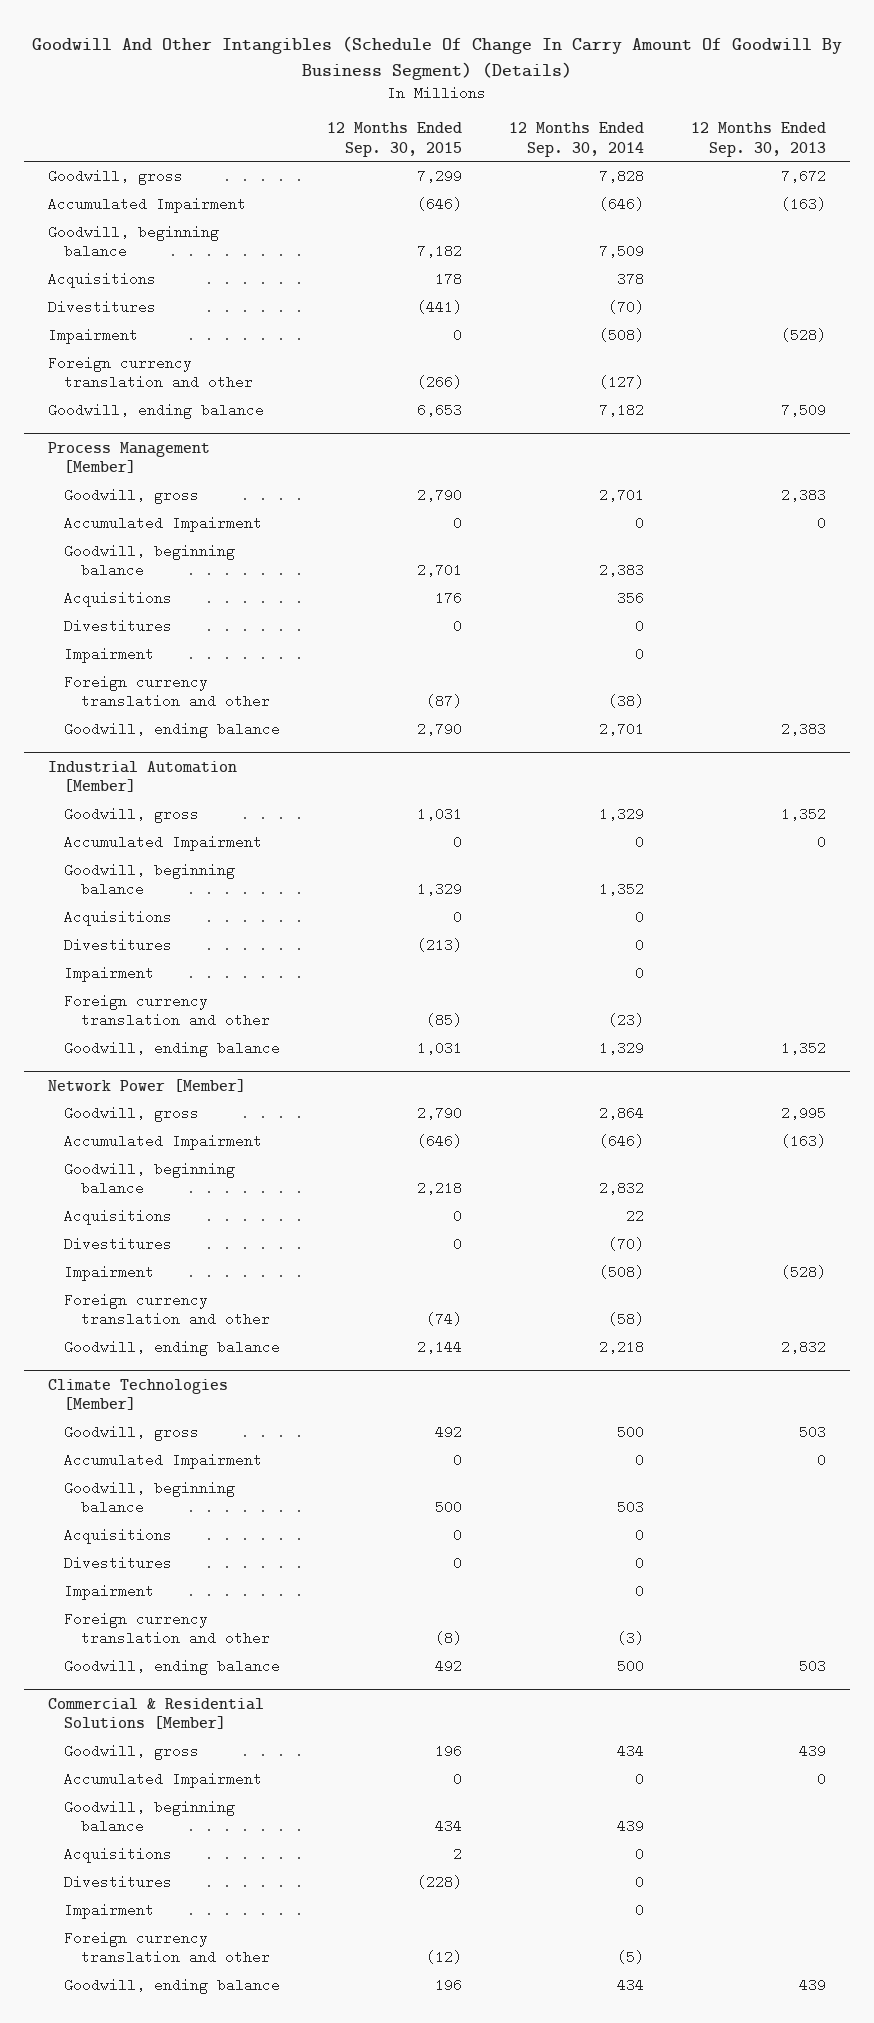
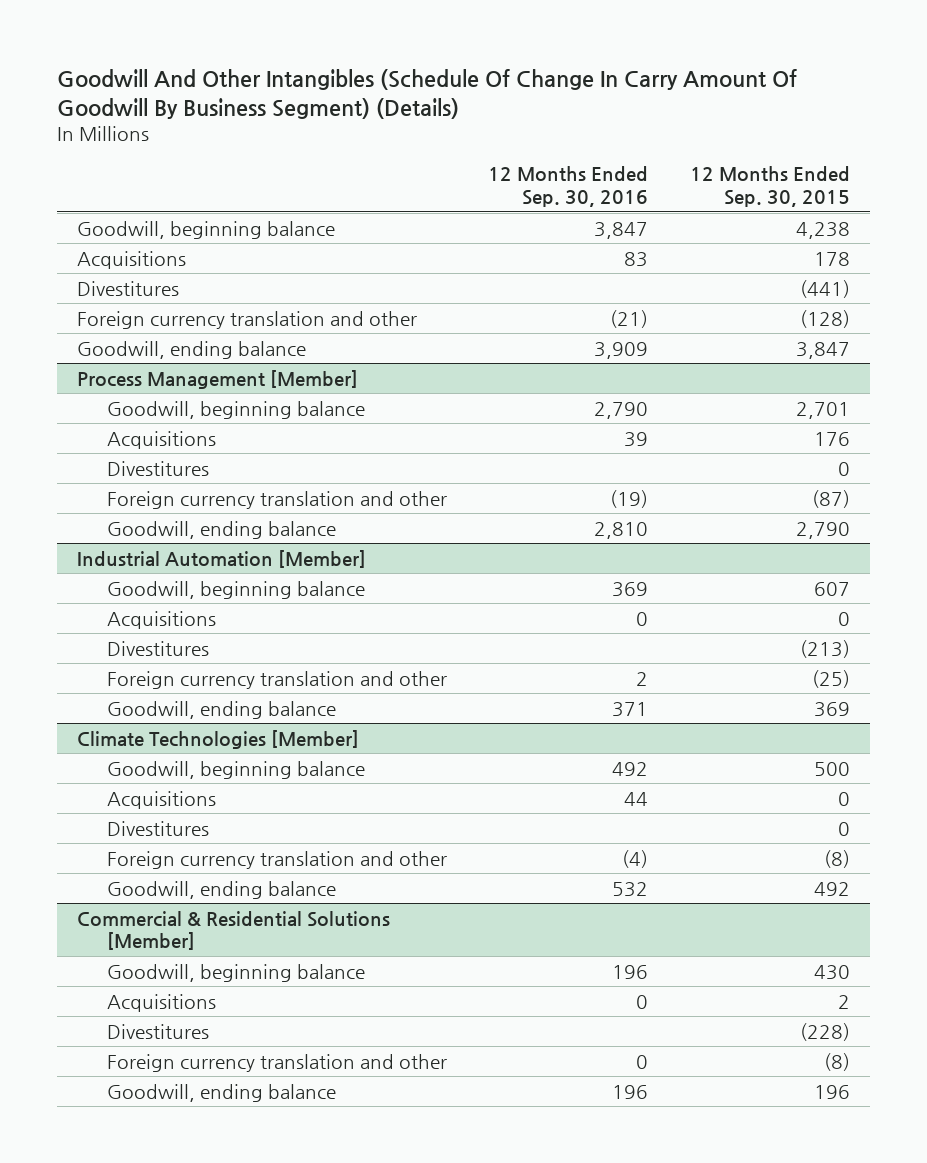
[509,122,645,157] 12 Months Ended Sep. 30, 2014 -> none
[691,122,827,157] 12 Months Ended Sep. 30, 2013 -> none
none -> [488,166,649,207] 12 Months Ended Sep. 30, 2016
[47,169,183,186] Goodwill, gross -> none
[47,197,246,214] Accumulated Impairment -> none
[417,244,463,259] 7,182 -> [795,221,850,239] 4,238
[47,328,138,345] Impairment -> none
[417,375,463,390] (266) -> [799,309,850,328] (128)
[417,403,463,418] 6,653 -> [795,341,850,359] 3,847
[64,488,200,505] Goodwill, gross -> none
[64,516,263,533] Accumulated Impairment -> none
[64,647,155,664] Impairment -> none
[64,807,200,824] Goodwill, gross -> none
[64,835,263,852] Accumulated Impairment -> none
[417,882,463,897] 1,329 -> [813,581,850,596] 607
[64,966,155,983] Impairment -> none
[47,1078,246,1092] Network Power [Member] -> none
[64,1106,200,1123] Goodwill, gross -> none
[64,1134,263,1151] Accumulated Impairment -> none
[64,1162,236,1196] Goodwill, beginning balance -> none
[64,1209,173,1226] Acquisitions -> none
[64,1237,173,1252] Divestitures -> none
[64,1265,155,1282] Impairment -> none
[64,1293,271,1327] Foreign currency translation and other -> none
[64,1340,281,1357] Goodwill, ending balance -> none
[426,1013,463,1028] (85) -> [811,669,850,688] (25)
[417,1041,463,1056] 1,031 -> [813,701,850,717] 369
[64,1425,200,1442] Goodwill, gross -> none
[64,1453,263,1470] Accumulated Impairment -> none
[64,1584,155,1601] Impairment -> none
[64,1744,200,1761] Goodwill, gross -> none
[64,1772,263,1789] Accumulated Impairment -> none
[435,1819,463,1834] 434 -> [813,964,850,980] 430
[64,1903,155,1920] Impairment -> none
[426,1950,463,1965] (12) -> [823,1052,850,1071] (8)

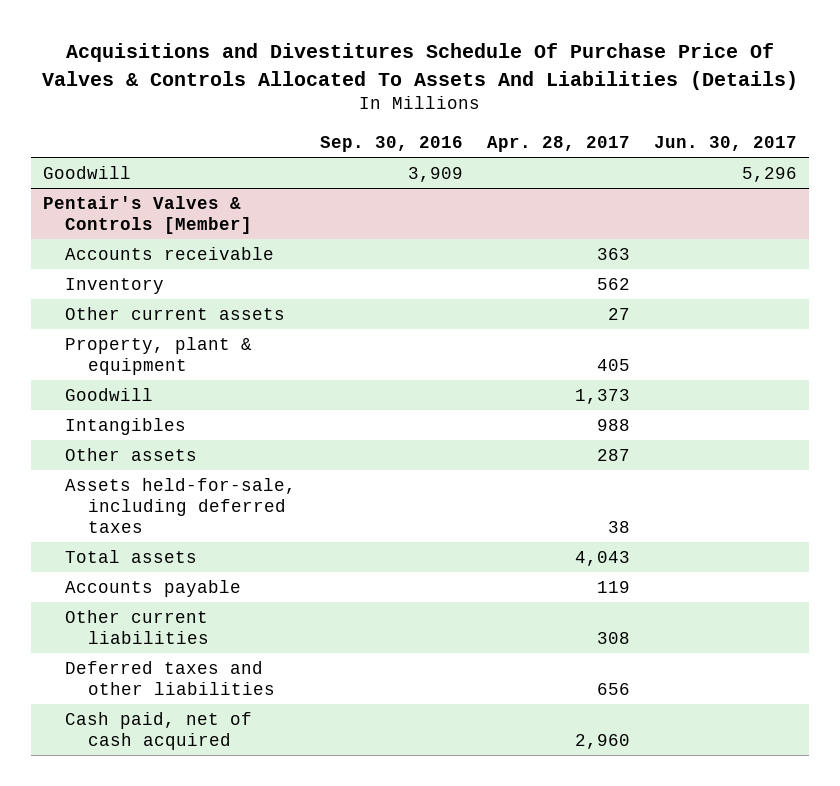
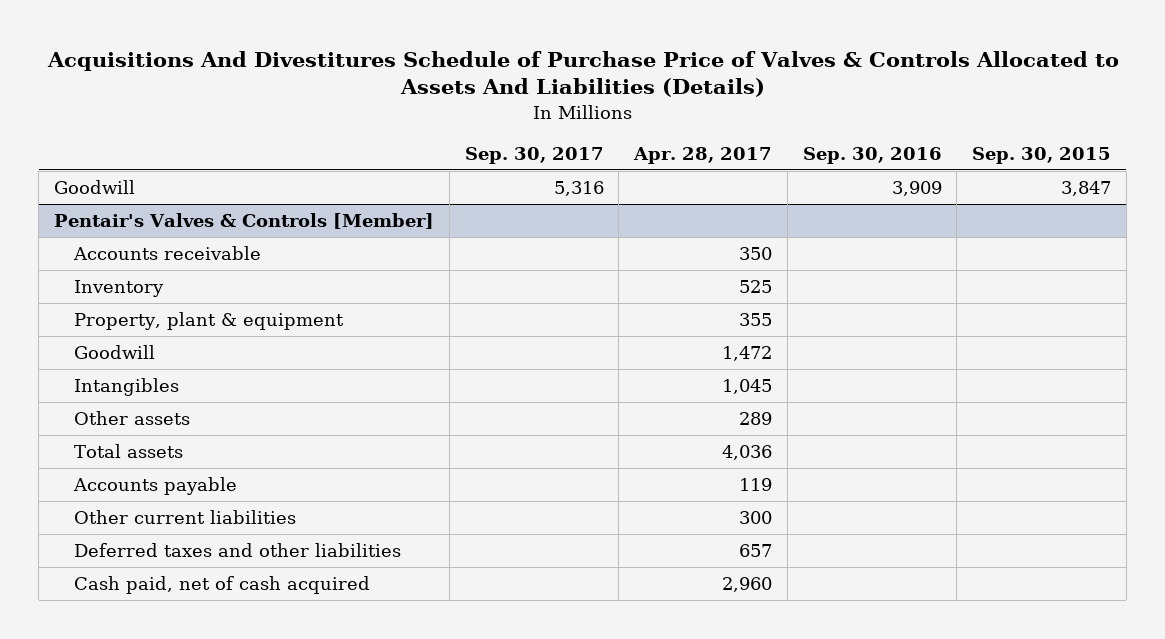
[42,43,799,90] Acquisitions and Divestitures Schedule Of Purchase Price Of Valves & Controls Allocated To Assets And Liabilities (Details) -> [46,50,1119,98] Acquisitions And Divestitures Schedule of Purchase Price of Valves & Controls Allocated to Assets And Liabilities (Details)
[654,135,798,151] Jun. 30, 2017 -> none
none -> [464,146,604,164] Sep. 30, 2017
none -> [972,146,1112,164] Sep. 30, 2015
[65,307,286,321] Other current assets -> none
[65,478,297,533] Assets held-for-sale, including deferred taxes -> none
[597,248,631,261] 363 -> [739,247,773,261] 350
[597,278,631,291] 562 -> [739,280,773,294] 525
[597,358,631,371] 405 -> [739,313,773,327] 355
[575,389,631,405] 1,373 -> [722,346,773,362] 1,472
[597,419,631,432] 988 -> [722,379,773,395] 1,045
[597,449,631,462] 287 -> [739,412,773,426] 289
[575,551,631,567] 4,043 -> [722,445,773,461] 4,036
[597,631,631,644] 308 -> [739,511,773,525] 300
[597,682,631,695] 656 -> [739,544,773,558] 657

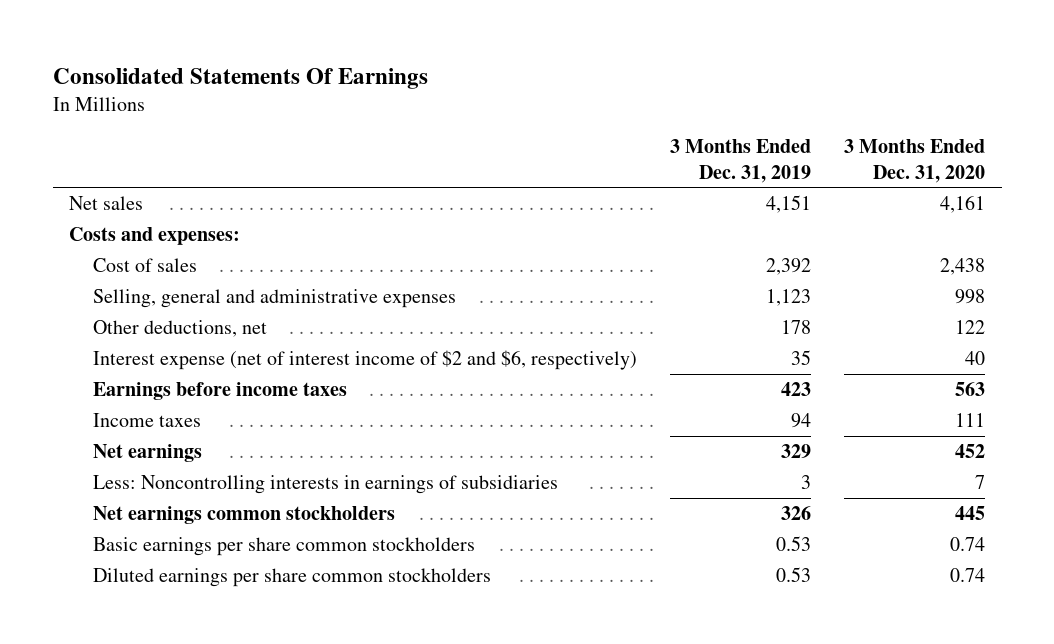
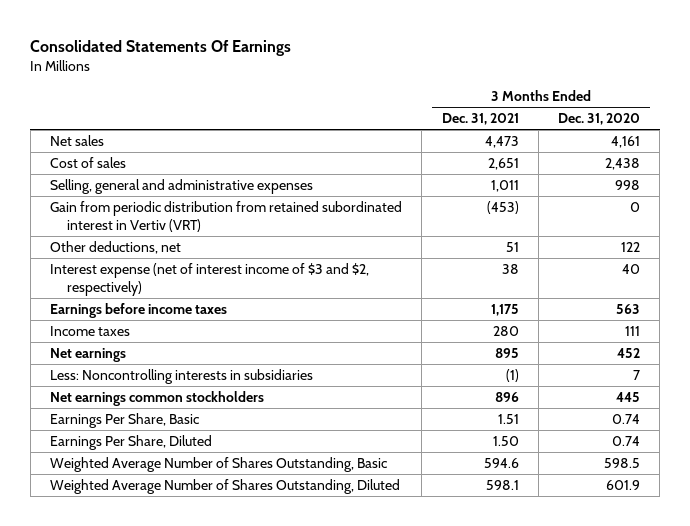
[670,138,812,183] 3 Months Ended Dec. 31, 2019 -> none
none -> [441,113,519,126] Dec. 31, 2021
[69,226,241,245] Costs and expenses: -> none
none -> [50,200,403,233] Gain from periodic distribution from retained subordinated interest in Vertiv (VRT)
[93,349,638,370] Interest expense (net of interest income of $2 and $6, respectively) -> [50,262,370,297] Interest expense (net of interest income of $3 and $2, respectively)
[93,474,559,494] Less: Noncontrolling interests in earnings of subsidiaries -> [50,368,314,384] Less: Noncontrolling interests in subsidiaries
[93,536,476,556] Basic earnings per share common stockholders -> [50,412,200,428] Earnings Per Share, Basic
[93,567,492,587] Diluted earnings per share common stockholders -> [50,434,213,450] Earnings Per Share, Diluted
none -> [50,456,388,472] Weighted Average Number of Shares Outstanding, Basic
none -> [50,478,401,494] Weighted Average Number of Shares Outstanding, Diluted

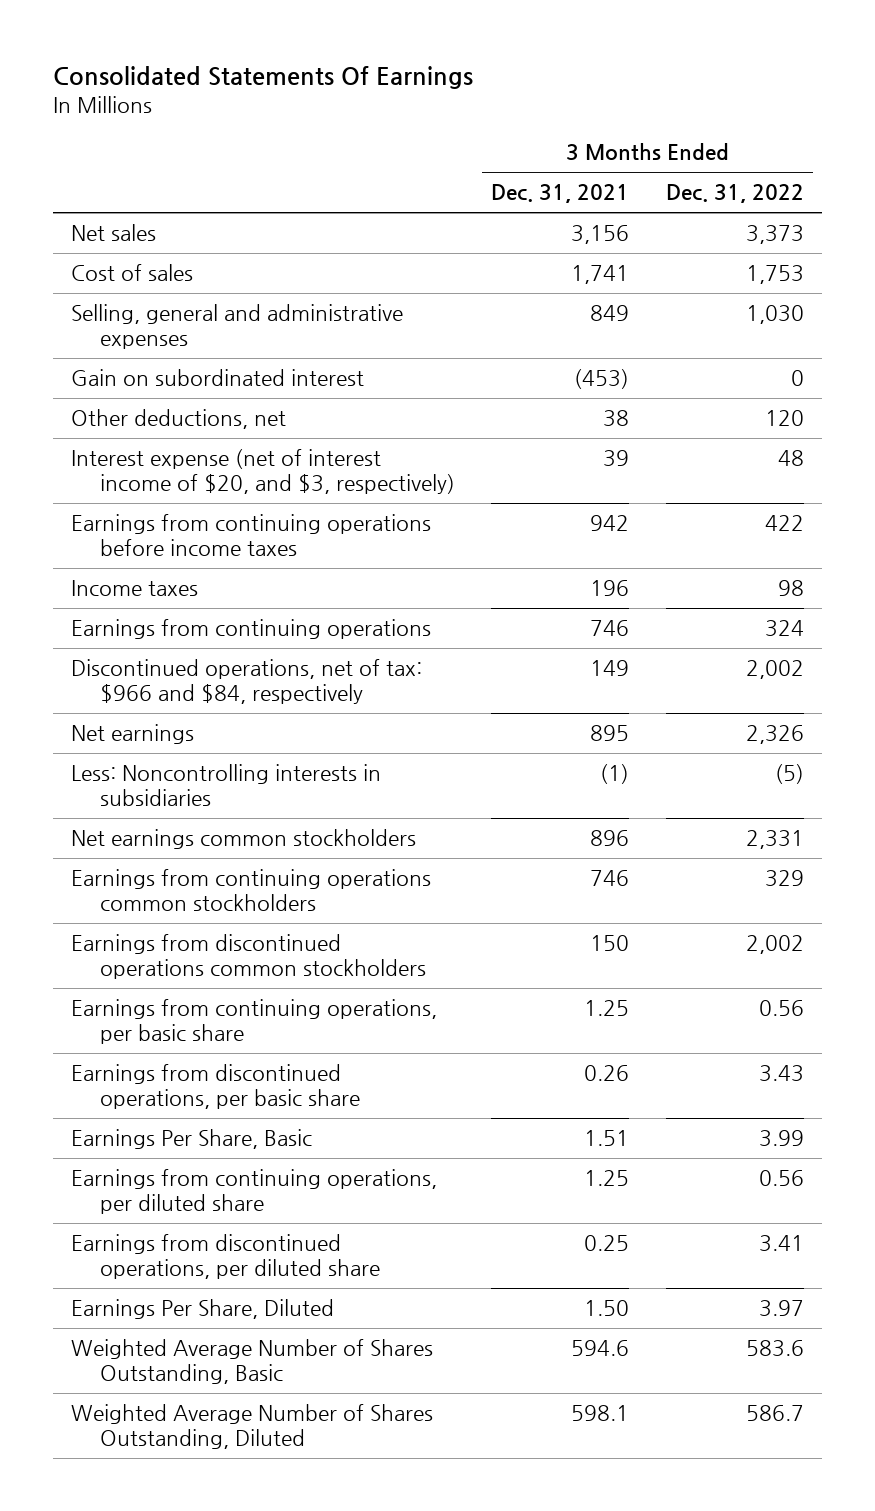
[558,113,641,126] Dec. 31, 2020 -> none
none -> [665,184,804,204] Dec. 31, 2022
[484,135,519,148] 4,473 -> [571,225,630,245] 3,156
[487,157,519,170] 2,651 -> [571,265,630,285] 1,741
[490,179,519,192] 1,011 -> [590,305,630,322] 849
[50,200,403,233] Gain from periodic distribution from retained subordinated interest in Vertiv (VRT) -> [70,369,364,387] Gain on subordinated interest
[505,241,519,252] 51 -> [603,410,630,428] 38
[50,262,370,297] Interest expense (net of interest income of $3 and $2, respectively) -> [70,449,456,494] Interest expense (net of interest income of $20, and $3, respectively)
[501,263,519,274] 38 -> [603,450,630,468] 39
[50,302,228,318] Earnings before income taxes -> [70,514,431,556] Earnings from continuing operations before income taxes
[490,303,519,316] 1,175 -> [590,515,630,532] 942
[492,325,519,336] 280 -> [590,580,630,597] 196
none -> [70,619,431,640] Earnings from continuing operations
none -> [70,659,422,704] Discontinued operations, net of tax: $966 and $84, respectively
none -> [70,869,431,911] Earnings from continuing operations common stockholders
none -> [70,934,427,979] Earnings from discontinued operations common stockholders
none -> [70,999,437,1044] Earnings from continuing operations, per basic share
none -> [70,1064,361,1109] Earnings from discontinued operations, per basic share
none -> [70,1169,437,1214] Earnings from continuing operations, per diluted share
none -> [70,1234,381,1279] Earnings from discontinued operations, per diluted share

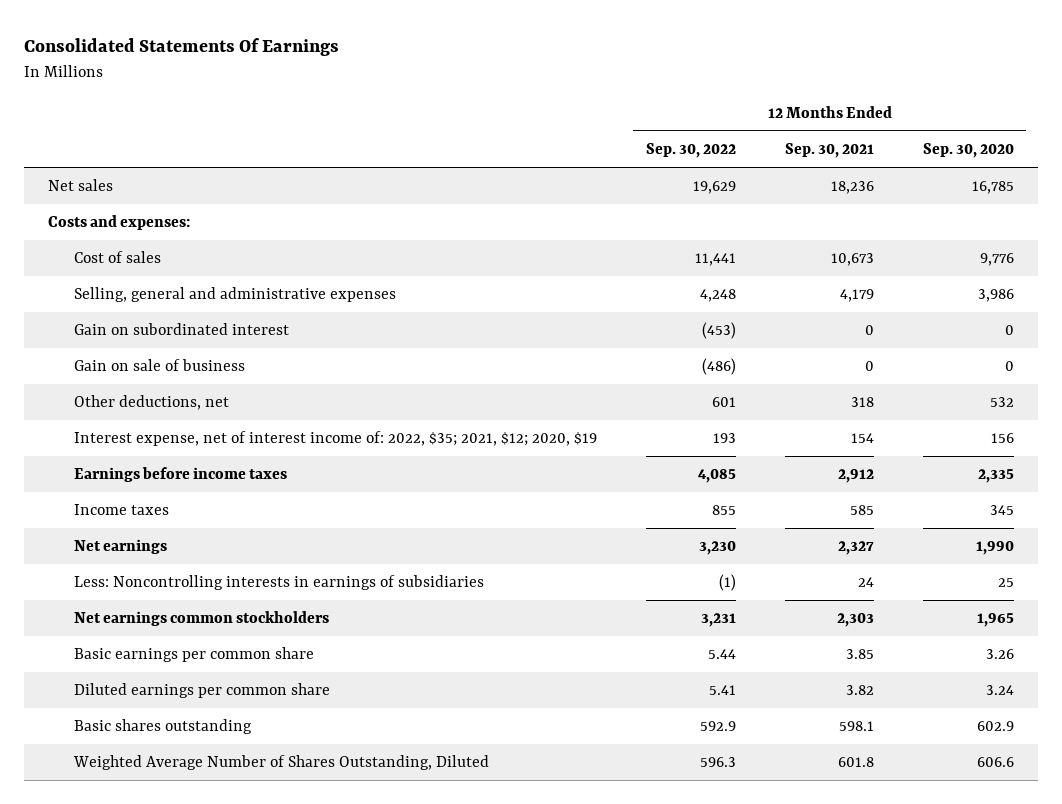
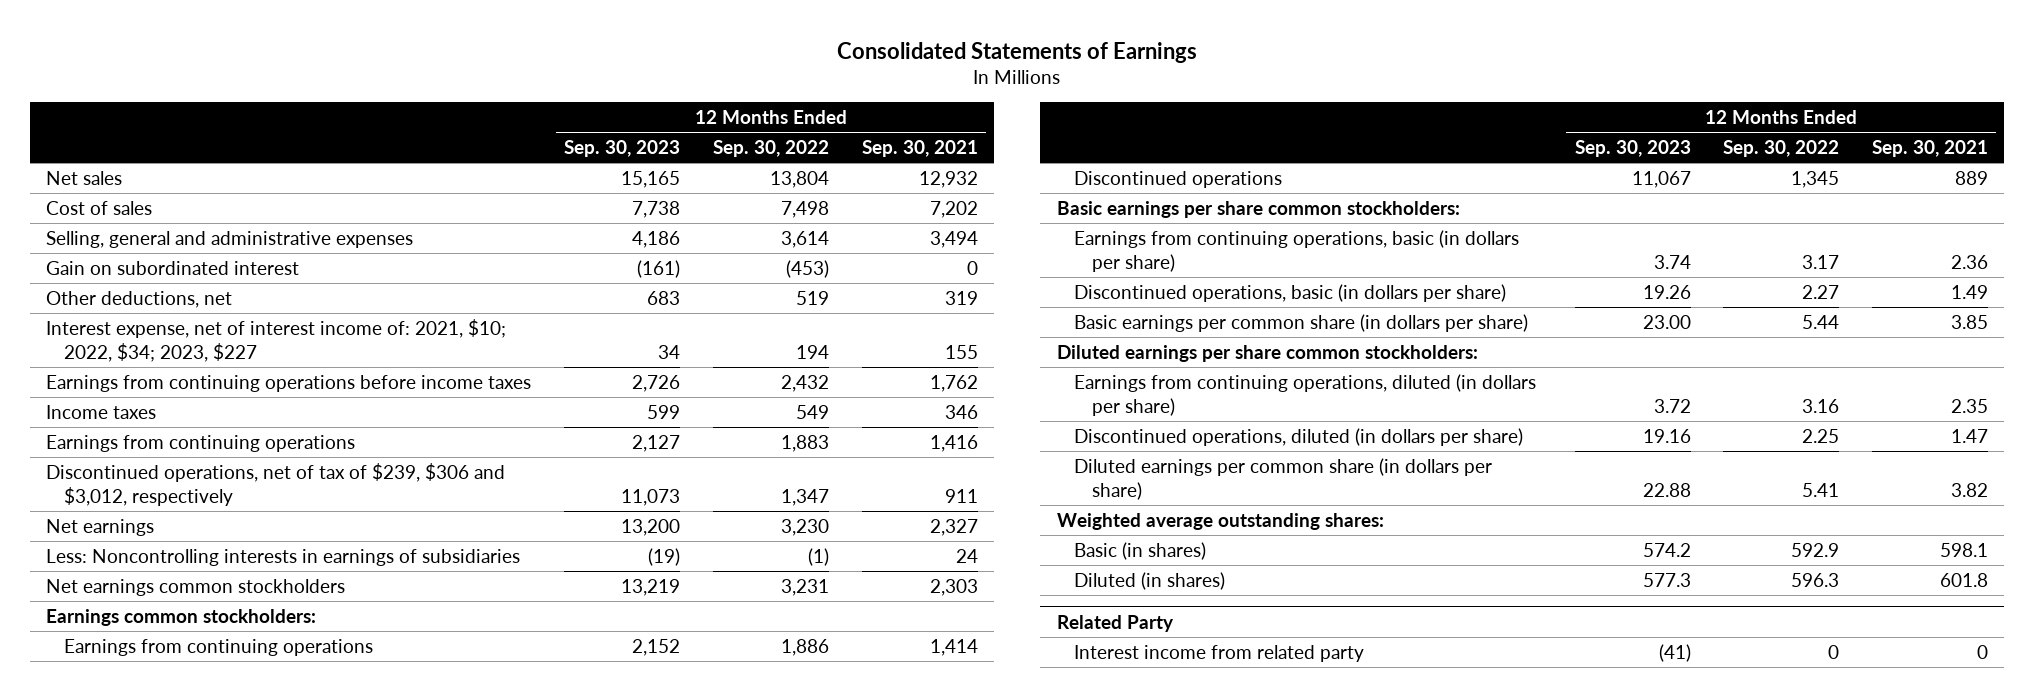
[23,38,339,57] Consolidated Statements Of Earnings -> [837,41,1198,63] Consolidated Statements of Earnings
[922,143,1014,159] Sep. 30, 2020 -> none
none -> [564,140,681,158] Sep. 30, 2023
[48,215,191,231] Costs and expenses: -> none
[692,181,736,195] 19,629 -> [769,170,829,188] 13,804
[830,181,874,195] 18,236 -> [918,170,978,188] 12,932
[694,253,736,267] 11,441 -> [780,200,829,218] 7,498
[830,253,874,267] 10,673 -> [929,200,978,218] 7,202
[699,289,736,303] 4,248 -> [780,230,829,248] 3,614
[839,289,874,303] 4,179 -> [929,230,978,248] 3,494
[73,359,245,372] Gain on sale of business -> none
[711,397,736,408] 601 -> [795,290,829,305] 519
[850,397,874,408] 318 -> [944,290,978,305] 319
[73,431,597,447] Interest expense, net of interest income of: 2022, $35; 2021, $12; 2020, $19 -> [46,318,507,362] Interest expense, net of interest income of: 2021, $10; 2022, $34; 2023, $227
[712,433,736,444] 193 -> [795,344,829,359] 194
[850,433,874,444] 154 -> [944,344,978,359] 155
[73,467,287,483] Earnings before income taxes -> [46,374,532,392] Earnings from continuing operations before income taxes
[697,469,736,484] 4,085 -> [780,374,829,392] 2,432
[837,469,874,484] 2,912 -> [929,374,978,392] 1,762
[711,505,736,516] 855 -> [795,404,829,419] 549
[849,505,874,516] 585 -> [944,404,978,419] 346
none -> [46,434,356,452] Earnings from continuing operations
none -> [46,462,506,506] Discontinued operations, net of tax of $239, $306 and $3,012, respectively
none -> [46,608,317,626] Earnings common stockholders:
none -> [63,638,373,656] Earnings from continuing operations
none -> [1074,170,1283,188] Discontinued operations
none -> [1056,200,1460,218] Basic earnings per share common stockholders:
none -> [1074,229,1520,272] Earnings from continuing operations, basic (in dollars per share)
none -> [1074,283,1507,302] Discontinued operations, basic (in dollars per share)
[73,647,314,663] Basic earnings per common share -> [1074,313,1529,332] Basic earnings per common share (in dollars per share)
none -> [1056,344,1478,362] Diluted earnings per share common stockholders:
none -> [1074,373,1537,416] Earnings from continuing operations, diluted (in dollars per share)
none -> [1074,427,1524,446] Discontinued operations, diluted (in dollars per share)
[73,683,330,699] Diluted earnings per common share -> [1074,457,1493,500] Diluted earnings per common share (in dollars per share)
none -> [1056,512,1384,530] Weighted average outstanding shares:
[73,719,252,735] Basic shares outstanding -> [1074,541,1207,560] Basic (in shares)
[72,755,489,771] Weighted Average Number of Shares Outstanding, Diluted -> [1074,571,1226,590] Diluted (in shares)
none -> [1056,614,1174,632] Related Party
none -> [1074,644,1365,662] Interest income from related party

